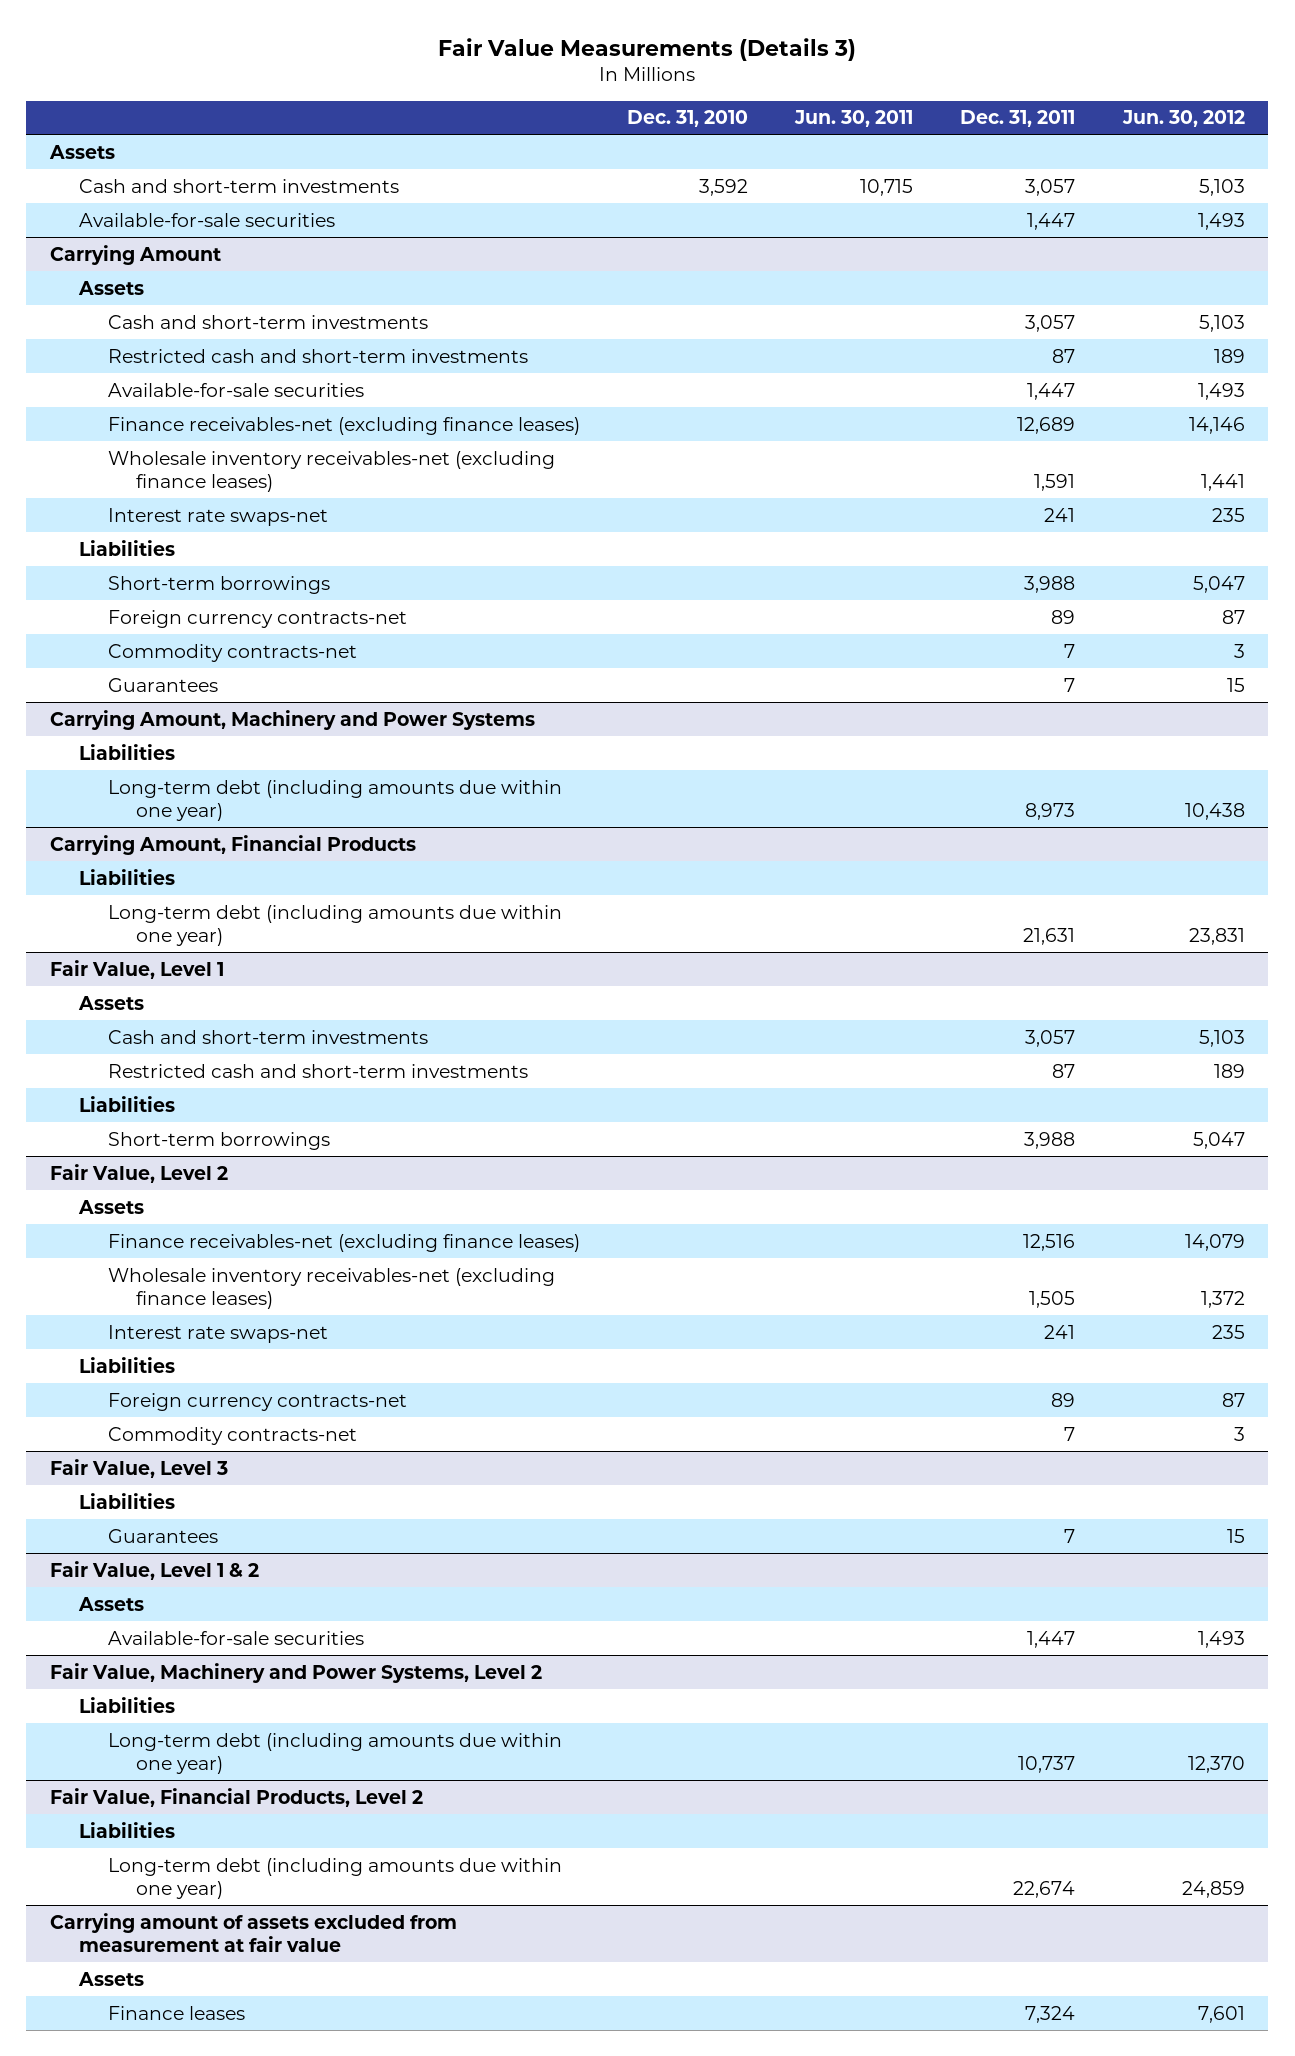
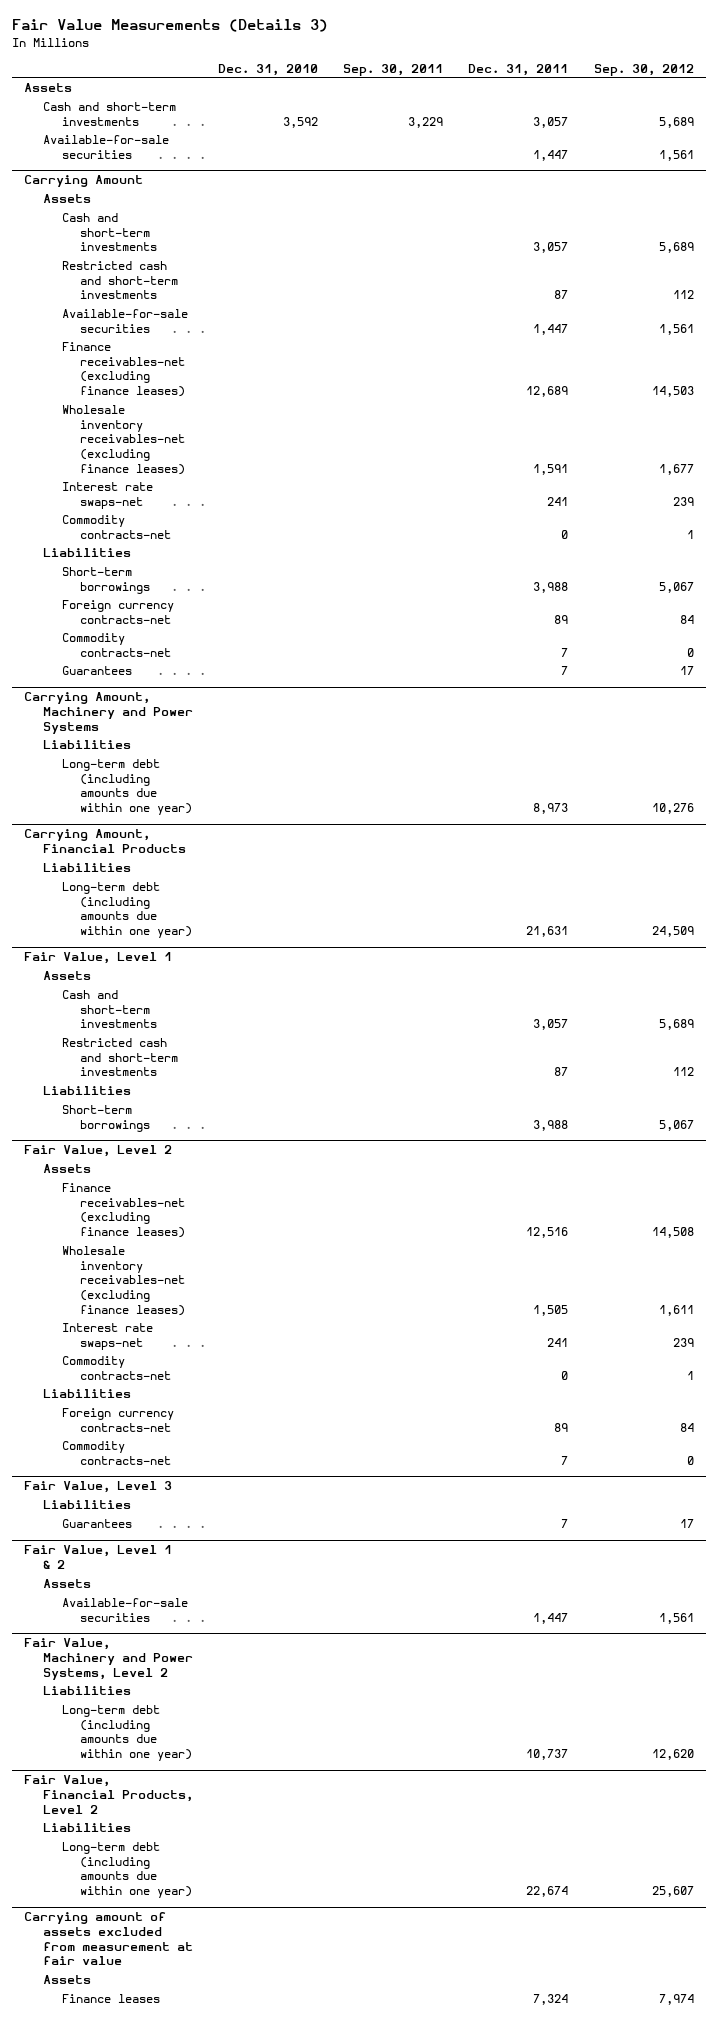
[794,110,914,128] Jun. 30, 2011 -> none
[1121,110,1245,128] Jun. 30, 2012 -> none
none -> [343,63,444,76] Sep. 30, 2011
none -> [593,63,694,76] Sep. 30, 2012
none -> [61,514,172,539] Commodity contracts-net
none -> [61,1355,172,1380] Commodity contracts-net

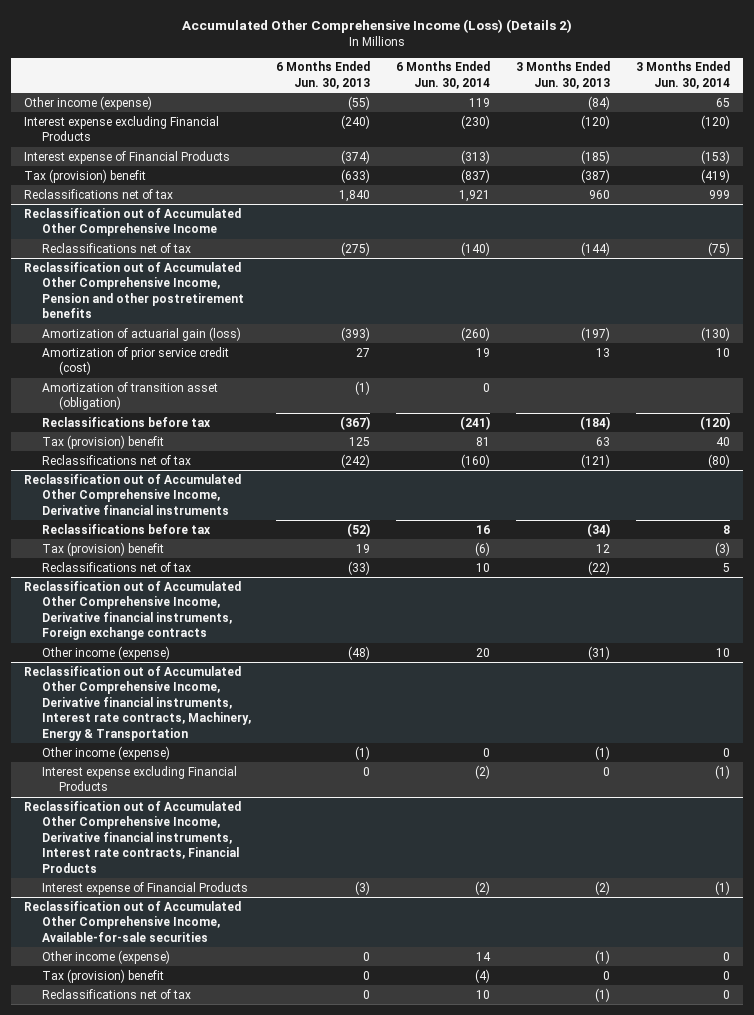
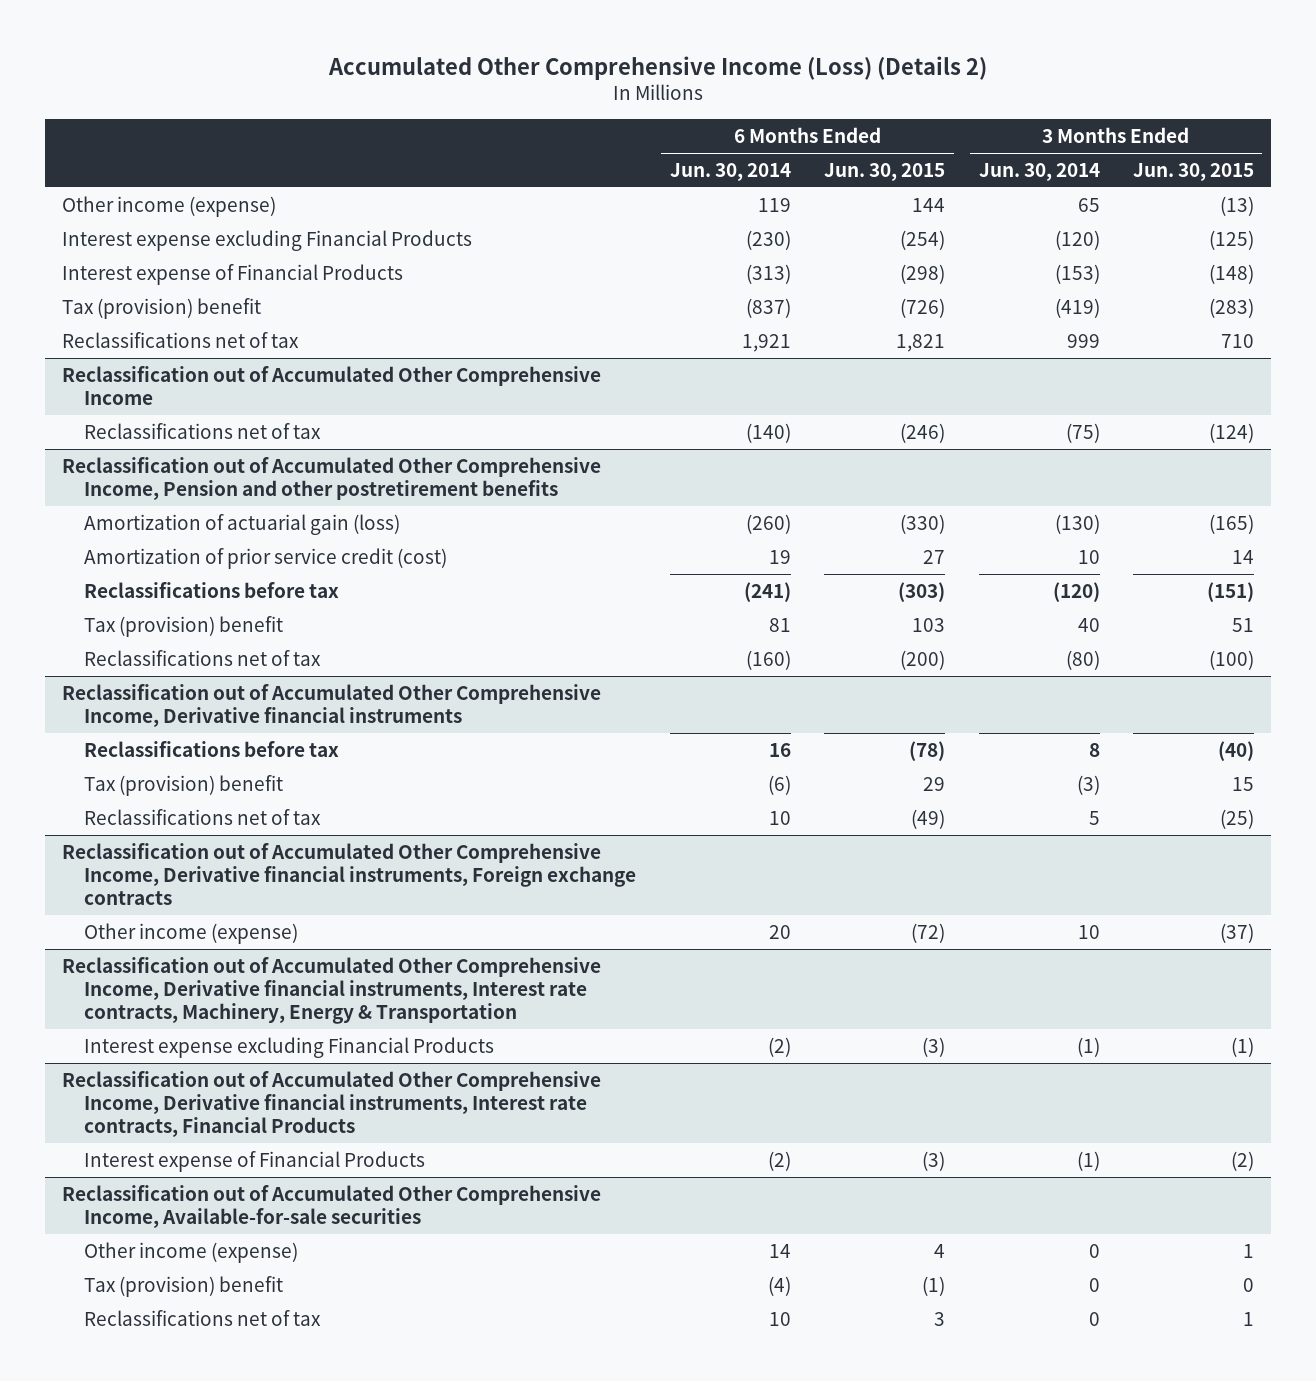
[276,61,371,89] 6 Months Ended Jun. 30, 2013 -> none
[515,61,610,89] 3 Months Ended Jun. 30, 2013 -> none
none -> [824,162,946,181] Jun. 30, 2015
none -> [1133,162,1255,181] Jun. 30, 2015
[41,381,218,411] Amortization of transition asset (obligation) -> none
[41,745,170,760] Other income (expense) -> none

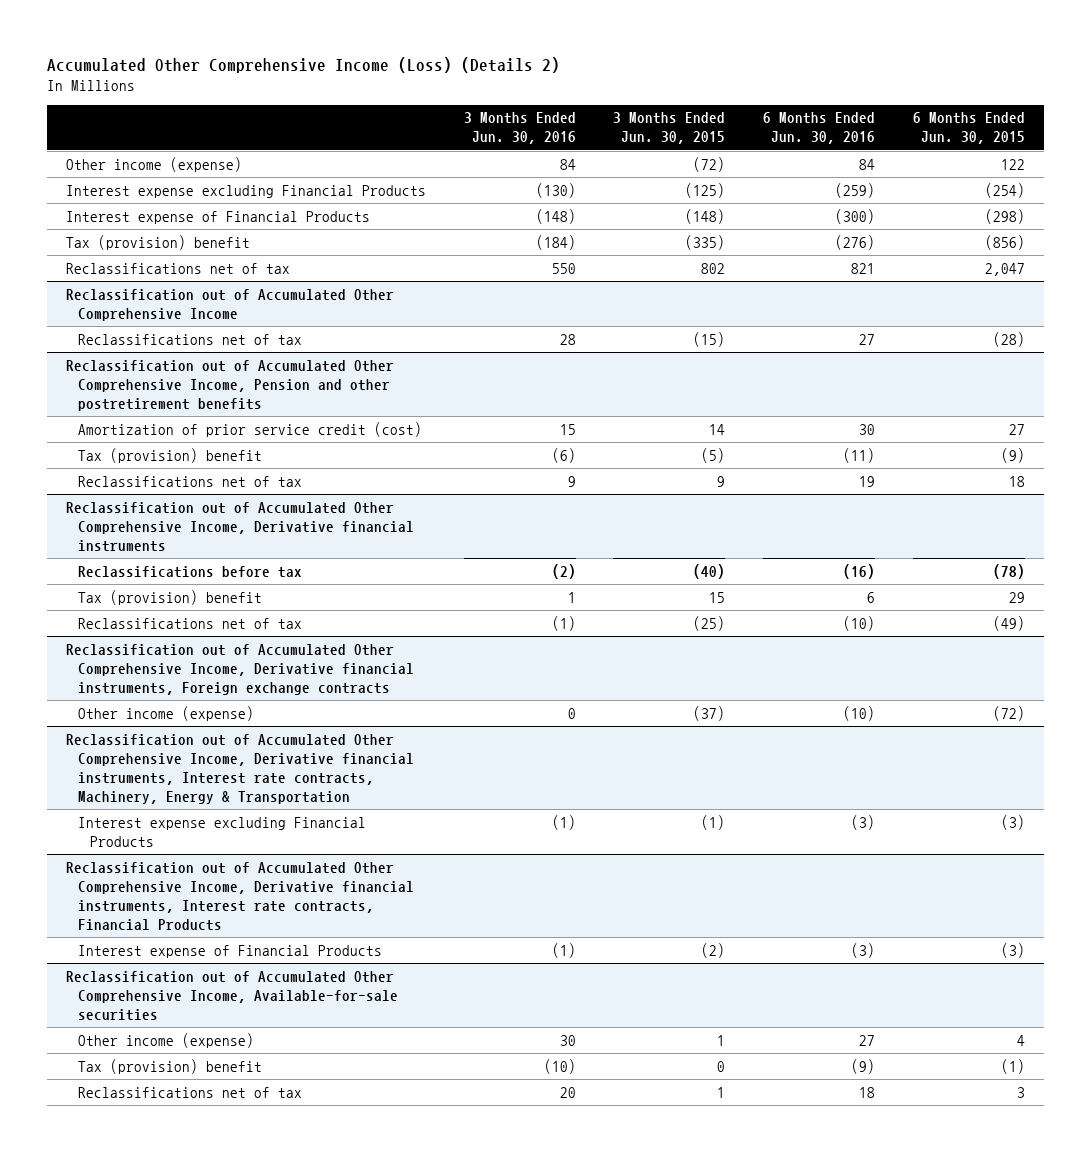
[669,162,791,181] Jun. 30, 2014 -> none
[978,162,1100,181] Jun. 30, 2014 -> none
none -> [463,112,576,145] 3 Months Ended Jun. 30, 2016
none -> [763,112,876,145] 6 Months Ended Jun. 30, 2016
[912,197,946,212] 144 -> [1000,158,1025,170] 122
[1220,195,1255,216] (13) -> [693,156,726,172] (72)
[900,297,946,318] (726) -> [984,234,1025,250] (856)
[1209,297,1255,318] (283) -> [685,234,726,250] (335)
[896,333,946,352] 1,821 -> [984,262,1025,276] 2,047
[1221,333,1255,348] 710 -> [701,262,726,274] 802
[900,422,946,443] (246) -> [992,331,1025,347] (28)
[1209,422,1255,443] (124) -> [693,331,726,347] (15)
[84,513,401,535] Amortization of actuarial gain (loss) -> none
[84,581,340,598] Reclassifications before tax -> none
[912,617,946,632] 103 -> [1000,447,1025,463] (9)
[1232,617,1255,632] 51 -> [701,447,726,463] (5)
[900,649,946,670] (200) -> [1008,475,1025,487] 18
[1209,649,1255,670] (100) -> [717,475,726,487] 9

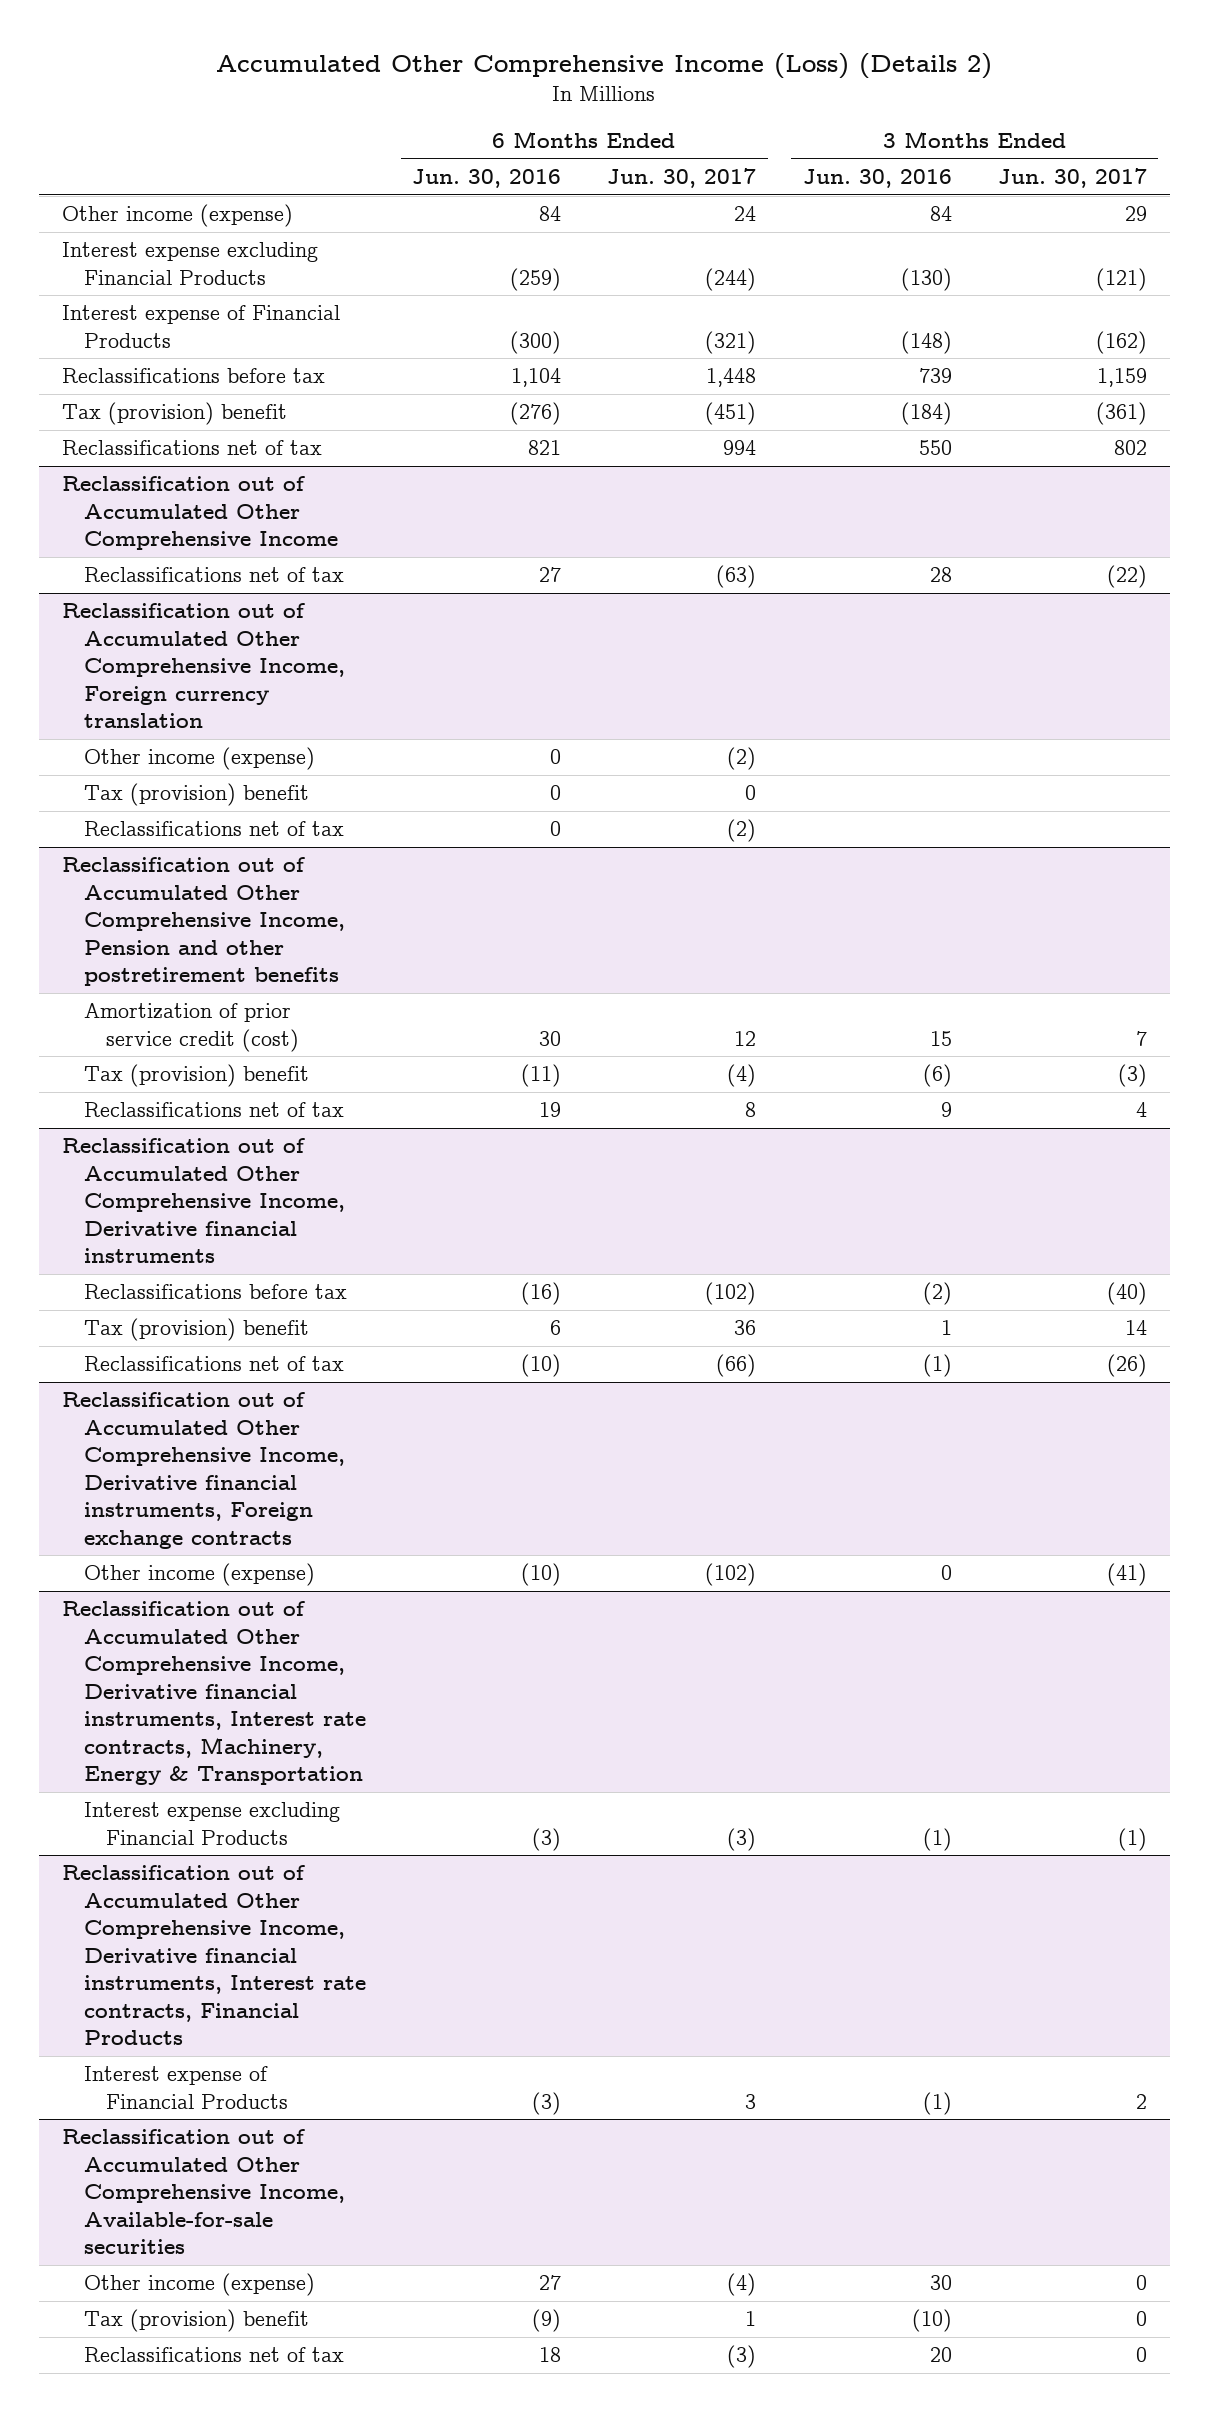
[613,112,726,145] 3 Months Ended Jun. 30, 2015 -> none
[912,112,1025,145] 6 Months Ended Jun. 30, 2015 -> none
none -> [607,167,757,188] Jun. 30, 2017
none -> [997,167,1147,188] Jun. 30, 2017
none -> [61,368,325,384] Reclassifications before tax
none -> [61,603,345,729] Reclassification out of Accumulated Other Comprehensive Income, Foreign currency translation
none -> [83,747,315,771] Other income (expense)
none -> [83,783,309,807] Tax (provision) benefit
none -> [83,821,344,837] Reclassifications net of tax

